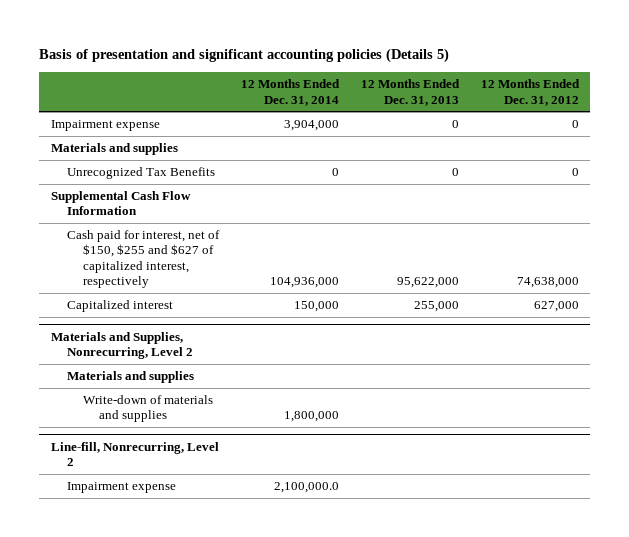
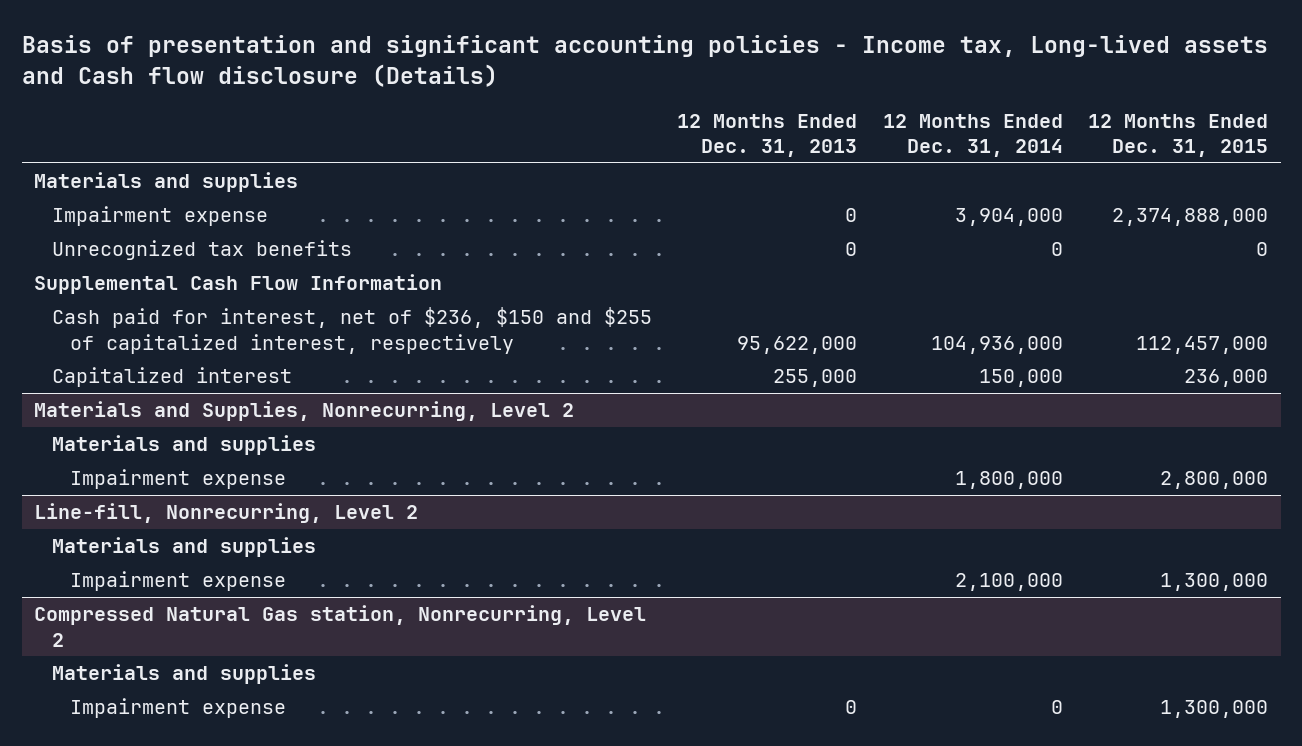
[39,48,450,64] Basis of presentation and significant accounting policies (Details 5) -> [21,34,1268,87] Basis of presentation and significant accounting policies - Income tax, Long-lived assets and Cash flow disclosure (Details)
[480,79,580,106] 12 Months Ended Dec. 31, 2012 -> none
none -> [1087,113,1268,158] 12 Months Ended Dec. 31, 2015
[50,120,160,132] Impairment expense -> [52,206,269,227] Impairment expense
[66,167,215,180] Unrecognized Tax Benefits -> [52,240,353,261] Unrecognized tax benefits
[66,230,220,288] Cash paid for interest, net of $150, $255 and $627 of capitalized interest, respectively -> [52,307,653,354] Cash paid for interest, net of $236, $150 and $255 of capitalized interest, respectively
[82,395,213,423] Write-down of materials and supplies -> none
none -> [69,469,286,490] Impairment expense
none -> [52,537,317,558] Materials and supplies
[273,482,339,494] 2,100,000.0 -> [954,573,1063,592] 2,100,000
none -> [34,605,647,647] Compressed Natural Gas station, Nonrecurring, Level 2
none -> [52,664,317,685] Materials and supplies
none -> [69,698,286,719] Impairment expense

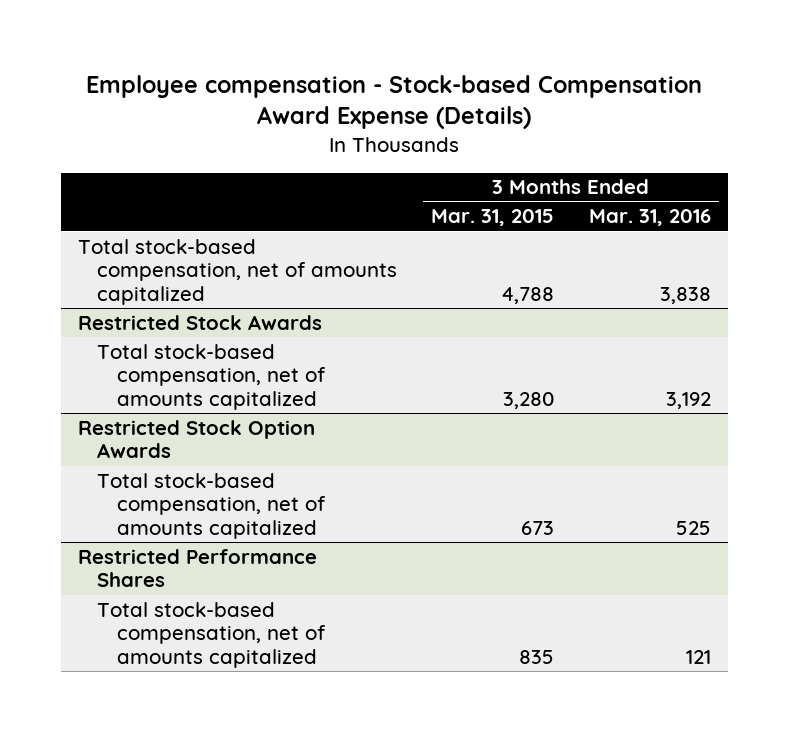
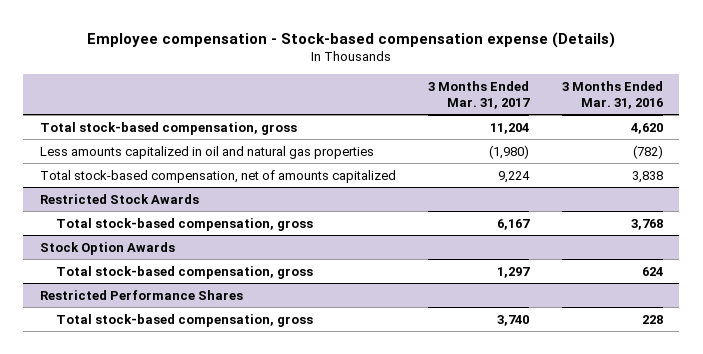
[86,74,703,130] Employee compensation - Stock-based Compensation Award Expense (Details) -> [87,31,616,48] Employee compensation - Stock-based compensation expense (Details)
[431,209,555,227] Mar. 31, 2015 -> none
none -> [428,80,531,110] 3 Months Ended Mar. 31, 2017
none -> [39,121,297,135] Total stock-based compensation, gross
none -> [39,145,374,159] Less amounts capitalized in oil and natural gas properties
[97,343,326,410] Total stock-based compensation, net of amounts capitalized -> none
[97,472,326,539] Total stock-based compensation, net of amounts capitalized -> none
none -> [56,217,314,231] Total stock-based compensation, gross
[78,419,316,459] Restricted Stock Option Awards -> [39,241,175,255] Stock Option Awards
none -> [56,265,314,279] Total stock-based compensation, gross
[97,601,326,668] Total stock-based compensation, net of amounts capitalized -> none
none -> [56,313,314,327] Total stock-based compensation, gross

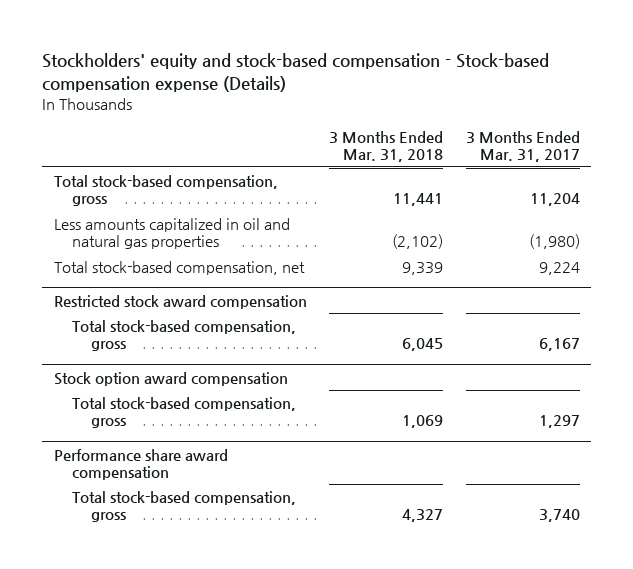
[87,31,616,48] Employee compensation - Stock-based compensation expense (Details) -> [42,52,550,92] Stockholders' equity and stock-based compensation - Stock-based compensation expense (Details)
[562,80,664,110] 3 Months Ended Mar. 31, 2016 -> none
none -> [329,130,444,163] 3 Months Ended Mar. 31, 2018
[39,169,396,183] Total stock-based compensation, net of amounts capitalized -> [53,260,305,275] Total stock-based compensation, net
[39,193,199,204] Restricted Stock Awards -> [53,294,307,309] Restricted stock award compensation
[39,241,175,255] Stock Option Awards -> [53,371,288,386] Stock option award compensation
[39,289,243,300] Restricted Performance Shares -> [53,448,228,481] Performance share award compensation

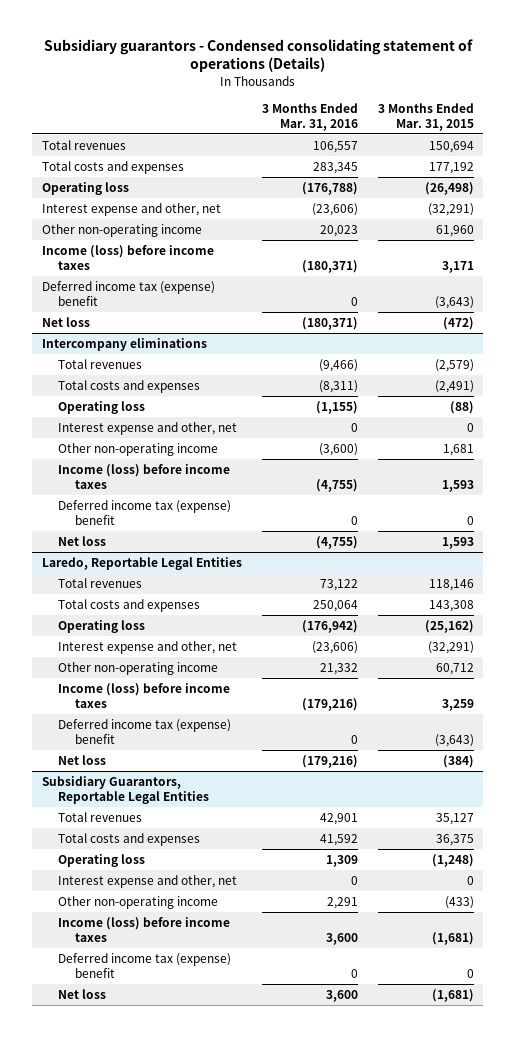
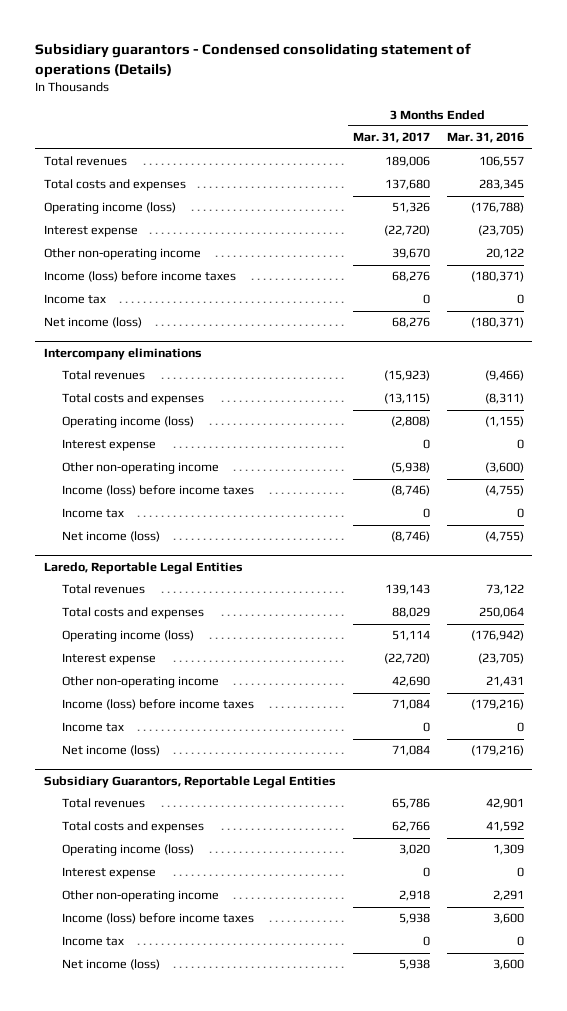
[377,103,474,131] 3 Months Ended Mar. 31, 2015 -> none
none -> [352,132,430,144] Mar. 31, 2017
[41,203,221,217] Interest expense and other, net -> none
[41,182,129,196] Operating loss -> [43,202,176,215] Operating income (loss)
none -> [43,225,138,238] Interest expense
[319,225,358,238] 20,023 -> [485,248,524,260] 20,122
[41,281,215,306] Deferred income tax (expense) benefit -> [43,294,106,305] Income tax
[41,317,90,328] Net loss -> [43,317,142,329] Net income (loss)
[58,422,238,436] Interest expense and other, net -> none
[58,401,146,415] Operating loss -> [62,416,195,429] Operating income (loss)
none -> [62,439,157,452] Interest expense
[58,500,232,525] Deferred income tax (expense) benefit -> [62,508,125,519] Income tax
[58,536,107,547] Net loss -> [62,531,161,543] Net income (loss)
[58,641,238,655] Interest expense and other, net -> none
[58,620,146,634] Operating loss -> [62,630,195,643] Operating income (loss)
none -> [62,653,157,666] Interest expense
[319,663,358,676] 21,332 -> [485,676,524,688] 21,431
[58,719,232,744] Deferred income tax (expense) benefit -> [62,722,125,733] Income tax
[58,755,107,766] Net loss -> [62,745,161,757] Net income (loss)
[58,875,238,889] Interest expense and other, net -> none
[58,854,146,868] Operating loss -> [62,844,195,857] Operating income (loss)
none -> [62,867,157,880] Interest expense
[58,953,232,978] Deferred income tax (expense) benefit -> [62,936,125,947] Income tax
[58,989,107,1000] Net loss -> [62,959,161,971] Net income (loss)

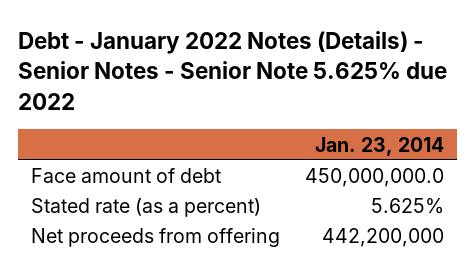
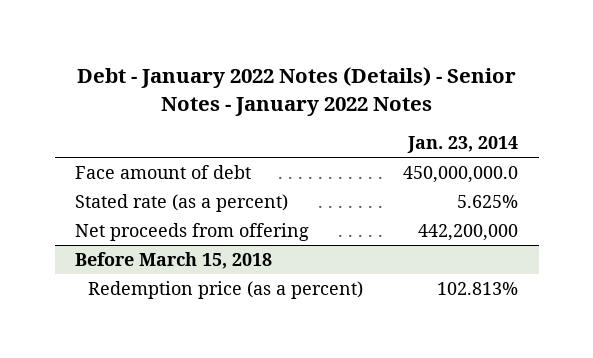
[18,30,448,110] Debt - January 2022 Notes (Details) - Senior Notes - Senior Note 5.625% due 2022 -> [76,66,516,116] Debt - January 2022 Notes (Details) - Senior Notes - January 2022 Notes
none -> [75,251,273,269] Before March 15, 2018
none -> [87,280,363,299] Redemption price (as a percent)

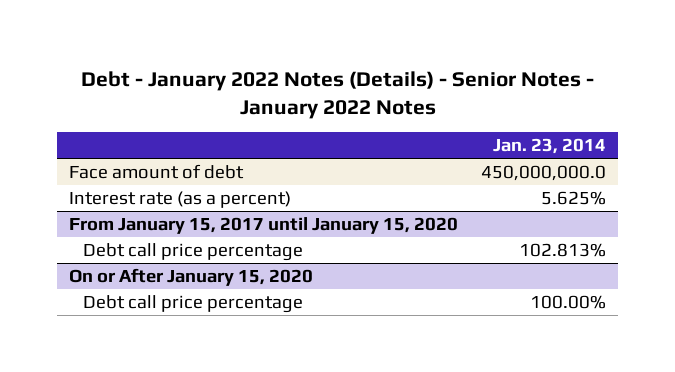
[75,222,310,241] Net proceeds from offering -> none
[75,251,273,269] Before March 15, 2018 -> none
[75,193,289,212] Stated rate (as a percent) -> [68,190,291,208] Interest rate (as a percent)
none -> [68,216,458,234] From January 15, 2017 until January 15, 2020
[87,280,363,299] Redemption price (as a percent) -> [83,242,304,261] Debt call price percentage
none -> [68,267,313,286] On or After January 15, 2020
none -> [83,294,304,313] Debt call price percentage

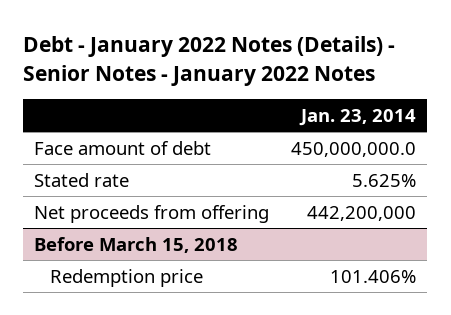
[68,216,458,234] From January 15, 2017 until January 15, 2020 -> none
[68,267,313,286] On or After January 15, 2020 -> none
[83,294,304,313] Debt call price percentage -> none
[68,190,291,208] Interest rate (as a percent) -> [34,172,130,187] Stated rate
none -> [34,204,270,223] Net proceeds from offering
none -> [34,236,239,253] Before March 15, 2018
[83,242,304,261] Debt call price percentage -> [50,268,204,287] Redemption price
[519,242,607,257] 102.813% -> [330,269,417,283] 101.406%

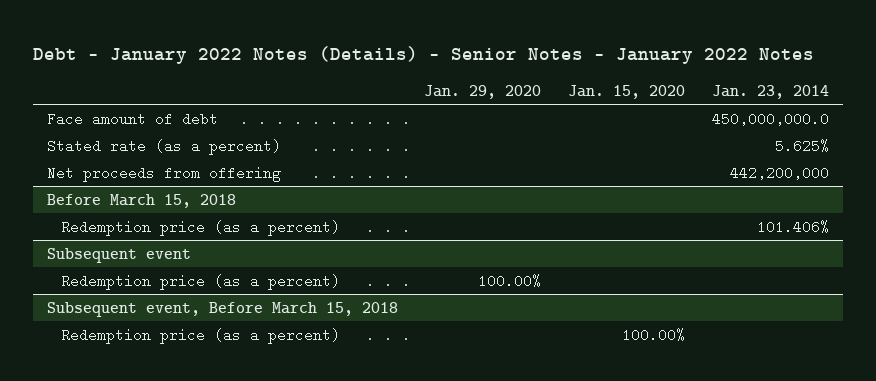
none -> [424,84,542,99] Jan. 29, 2020
none -> [568,84,686,99] Jan. 15, 2020
[34,172,130,187] Stated rate -> [46,138,281,155] Stated rate (as a percent)
[50,268,204,287] Redemption price -> [60,219,340,236] Redemption price (as a percent)
none -> [46,247,191,263] Subsequent event
none -> [60,273,340,290] Redemption price (as a percent)
none -> [46,301,398,317] Subsequent event, Before March 15, 2018
none -> [60,327,340,344] Redemption price (as a percent)

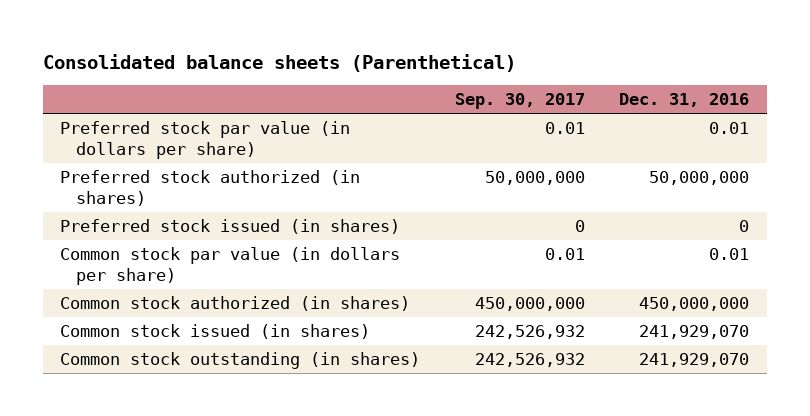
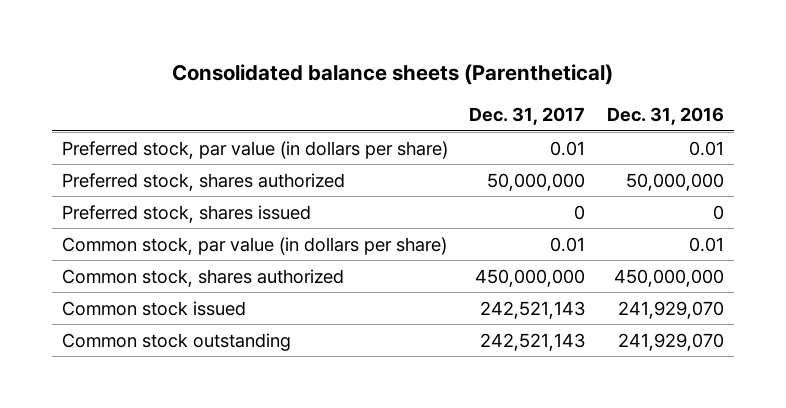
[454,93,585,110] Sep. 30, 2017 -> none
none -> [469,106,586,125] Dec. 31, 2017
[60,121,351,159] Preferred stock par value (in dollars per share) -> [62,140,449,159] Preferred stock, par value (in dollars per share)
[60,170,361,206] Preferred stock authorized (in shares) -> [62,172,346,191] Preferred stock, shares authorized
[60,219,401,235] Preferred stock issued (in shares) -> [62,204,312,223] Preferred stock, shares issued
[60,247,401,285] Common stock par value (in dollars per share) -> [62,236,448,255] Common stock, par value (in dollars per share)
[60,296,411,312] Common stock authorized (in shares) -> [62,268,345,287] Common stock, shares authorized
[60,324,371,340] Common stock issued (in shares) -> [62,300,247,316] Common stock issued
[60,352,421,370] Common stock outstanding (in shares) -> [62,332,292,351] Common stock outstanding

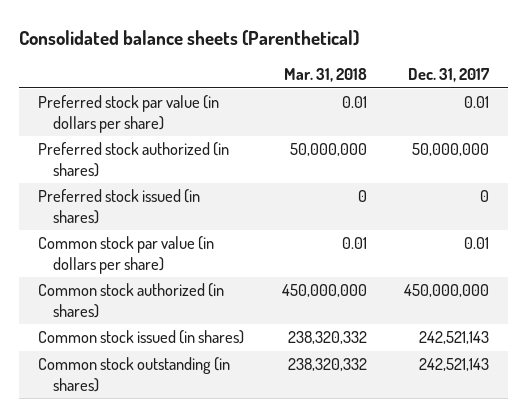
[606,106,724,125] Dec. 31, 2016 -> none
none -> [283,68,367,83] Mar. 31, 2018
[62,140,449,159] Preferred stock, par value (in dollars per share) -> [38,95,220,133] Preferred stock par value (in dollars per share)
[62,172,346,191] Preferred stock, shares authorized -> [38,142,230,177] Preferred stock authorized (in shares)
[62,204,312,223] Preferred stock, shares issued -> [38,189,201,224] Preferred stock issued (in shares)
[62,236,448,255] Common stock, par value (in dollars per share) -> [38,236,215,274] Common stock par value (in dollars per share)
[62,268,345,287] Common stock, shares authorized -> [38,283,225,318] Common stock authorized (in shares)
[62,300,247,316] Common stock issued -> [38,330,245,345] Common stock issued (in shares)
[62,332,292,351] Common stock outstanding -> [38,357,231,392] Common stock outstanding (in shares)

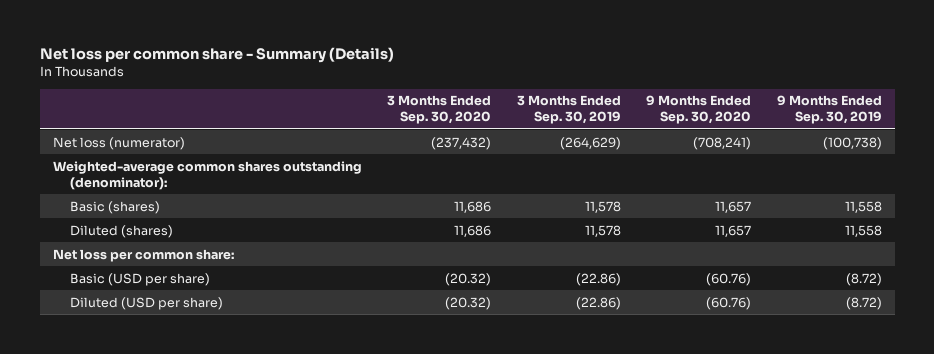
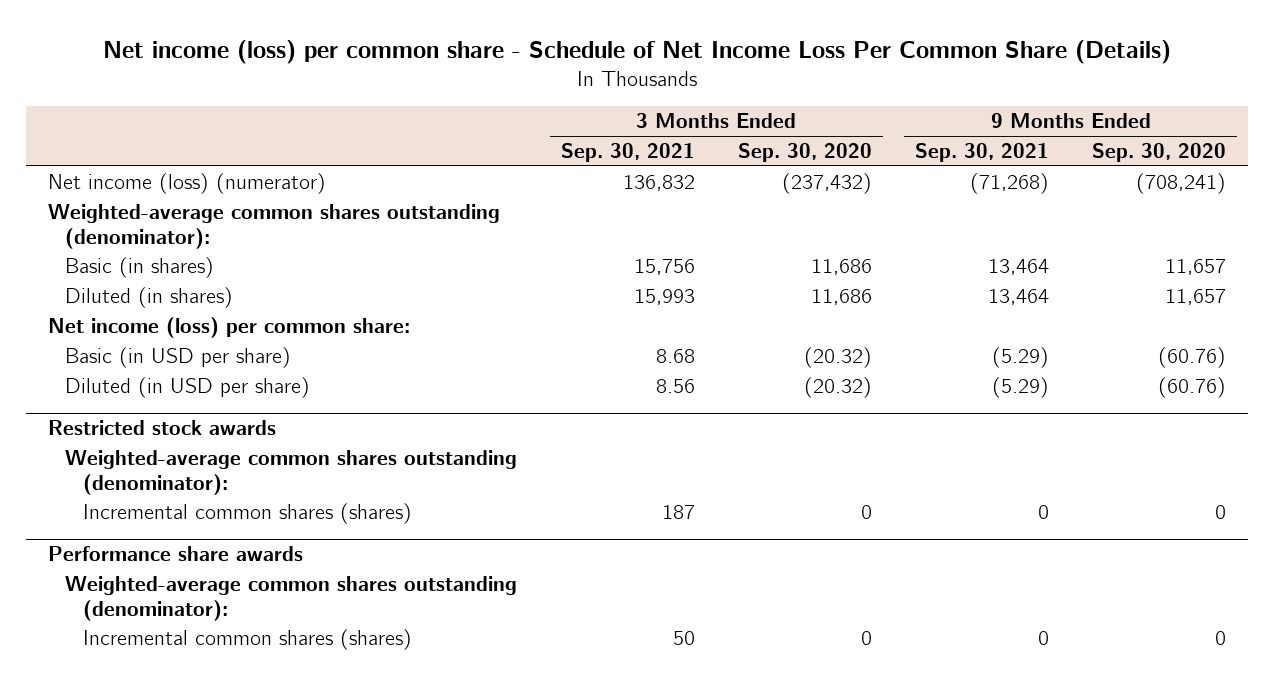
[39,47,394,64] Net loss per common share - Summary (Details) -> [103,40,1172,65] Net income (loss) per common share - Schedule of Net Income Loss Per Common Share (Details)
[516,95,621,125] 3 Months Ended Sep. 30, 2019 -> none
[776,95,882,125] 9 Months Ended Sep. 30, 2019 -> none
none -> [560,143,695,163] Sep. 30, 2021
none -> [915,143,1050,163] Sep. 30, 2021
[52,136,185,150] Net loss (numerator) -> [47,172,326,194] Net income (loss) (numerator)
[69,200,160,214] Basic (shares) -> [65,256,215,278] Basic (in shares)
[69,224,173,238] Diluted (shares) -> [65,286,234,308] Diluted (in shares)
[52,248,234,262] Net loss per common share: -> [47,316,410,338] Net income (loss) per common share:
[69,272,210,286] Basic (USD per share) -> [65,346,292,368] Basic (in USD per share)
[69,296,223,310] Diluted (USD per share) -> [65,376,311,398] Diluted (in USD per share)
none -> [47,420,276,436] Restricted stock awards
none -> [65,449,518,495] Weighted-average common shares outstanding (denominator):
none -> [82,502,412,524] Incremental common shares (shares)
none -> [47,546,303,562] Performance share awards
none -> [65,575,518,621] Weighted-average common shares outstanding (denominator):
none -> [82,628,412,650] Incremental common shares (shares)

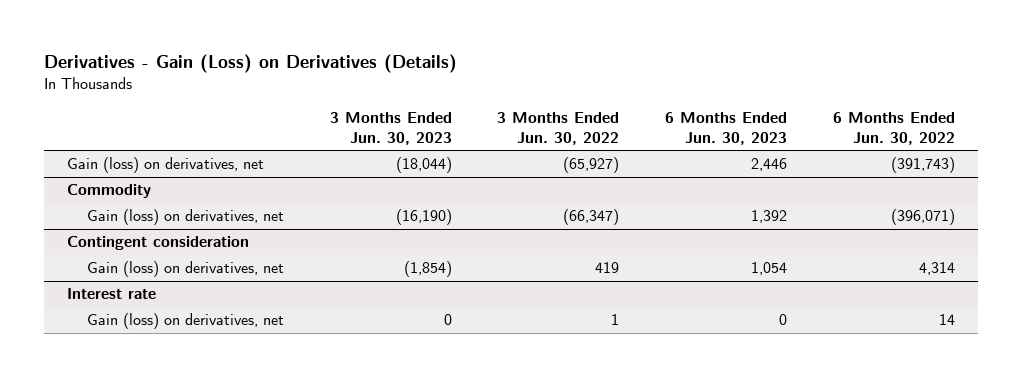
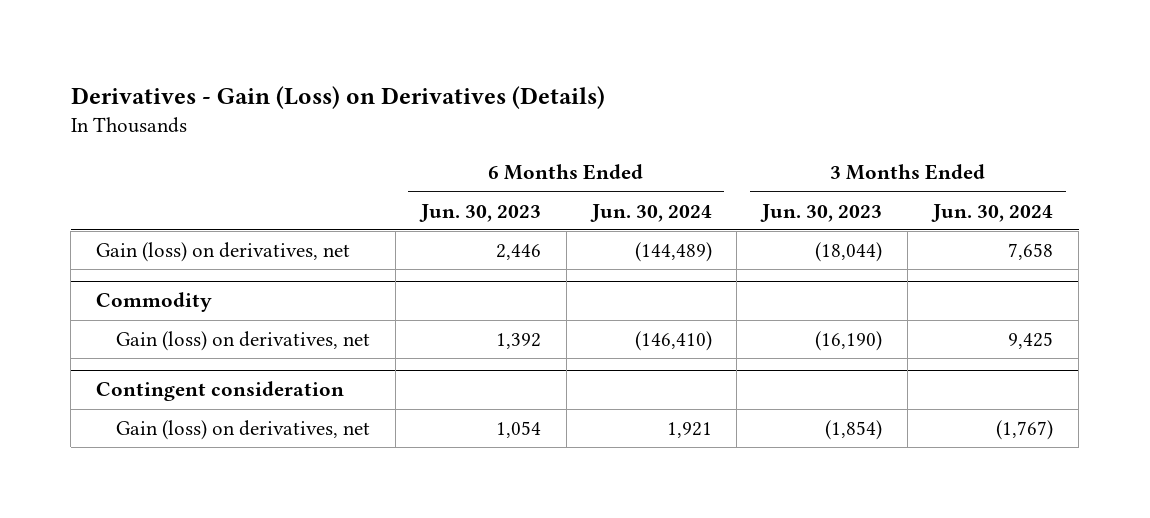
[497,112,620,145] 3 Months Ended Jun. 30, 2022 -> none
[833,112,956,145] 6 Months Ended Jun. 30, 2022 -> none
none -> [589,203,712,222] Jun. 30, 2024
none -> [931,203,1054,222] Jun. 30, 2024
[67,288,157,300] Interest rate -> none
[86,313,284,330] Gain (loss) on derivatives, net -> none

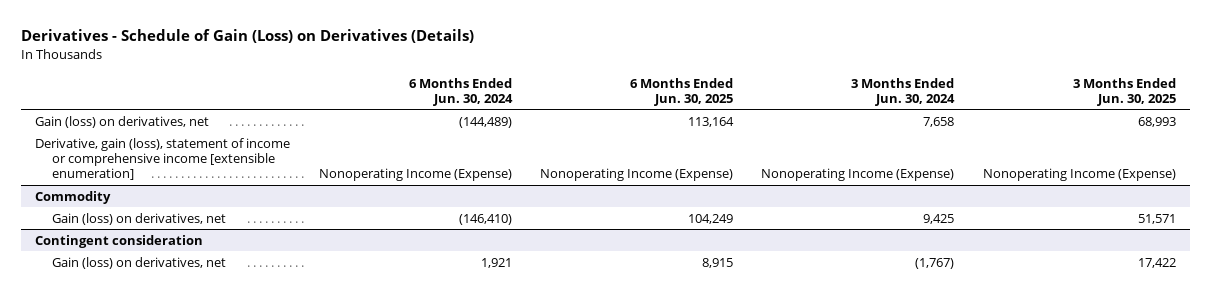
[70,85,605,109] Derivatives - Gain (Loss) on Derivatives (Details) -> [20,29,474,44] Derivatives - Schedule of Gain (Loss) on Derivatives (Details)
[418,203,541,222] Jun. 30, 2023 -> none
[760,203,883,222] Jun. 30, 2023 -> none
none -> [629,77,733,107] 6 Months Ended Jun. 30, 2025
none -> [1072,77,1176,107] 3 Months Ended Jun. 30, 2025
none -> [35,137,291,181] Derivative, gain (loss), statement of income or comprehensive income [extensible enumeration]

